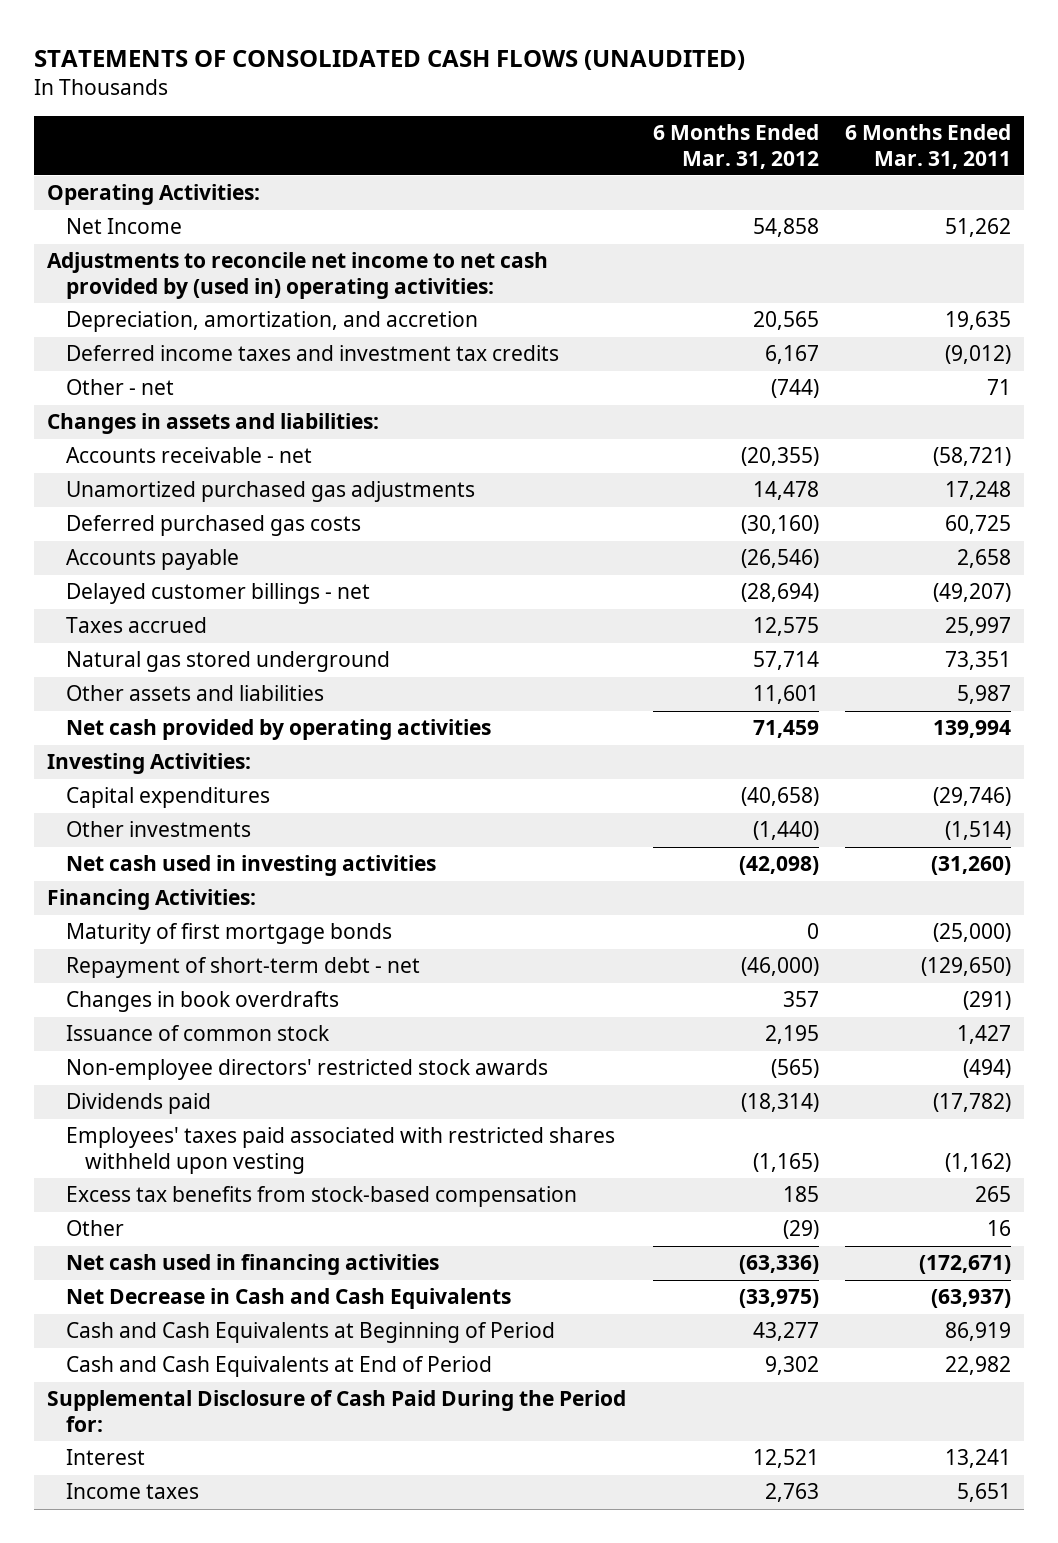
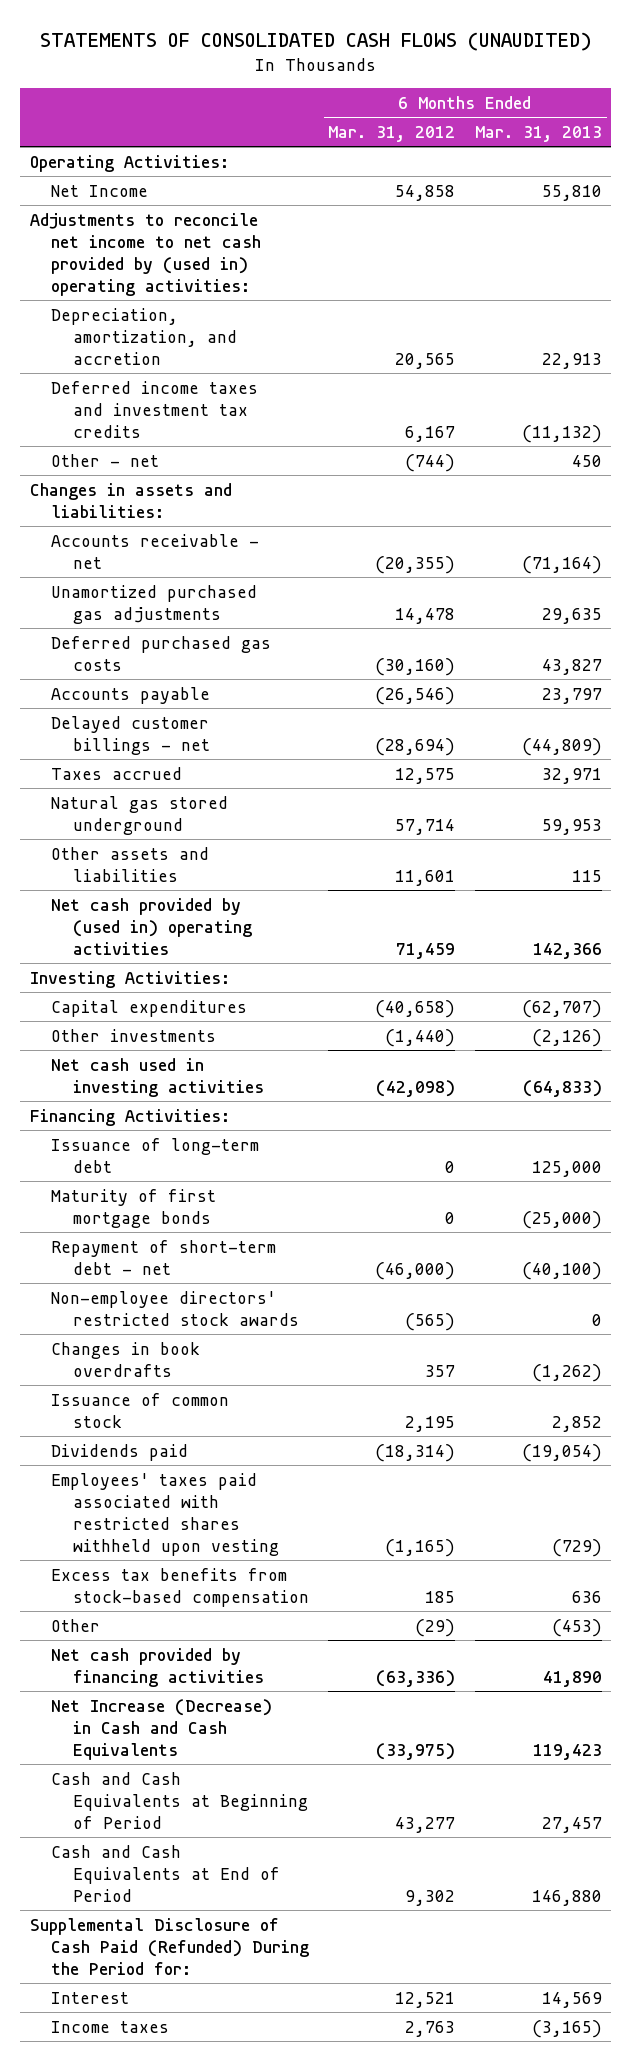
[844,123,1011,169] 6 Months Ended Mar. 31, 2011 -> none
none -> [474,125,602,142] Mar. 31, 2013
[66,719,492,741] Net cash provided by operating activities -> [51,897,252,955] Net cash provided by (used in) operating activities
none -> [51,1137,260,1173] Issuance of long-term debt
[66,1059,549,1081] Non-employee directors' restricted stock awards -> [51,1290,299,1326] Non-employee directors' restricted stock awards
[66,1254,440,1276] Net cash used in financing activities -> [51,1647,264,1687] Net cash provided by financing activities
[66,1288,512,1310] Net Decrease in Cash and Cash Equivalents -> [51,1698,273,1760] Net Increase (Decrease) in Cash and Cash Equivalents
[47,1390,627,1432] Supplemental Disclosure of Cash Paid During the Period for: -> [29,1917,310,1975] Supplemental Disclosure of Cash Paid (Refunded) During the Period for:

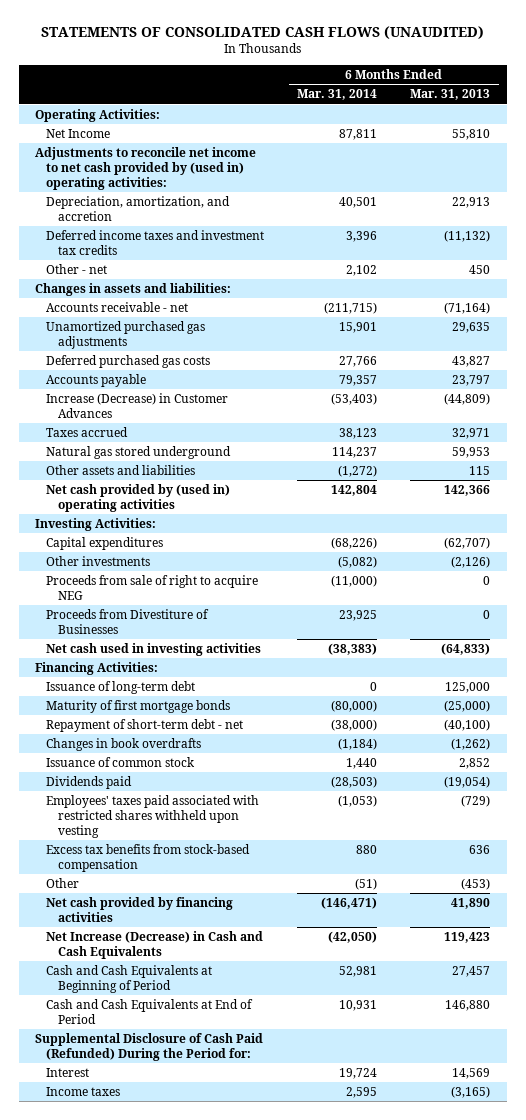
[328,125,456,142] Mar. 31, 2012 -> none
none -> [297,89,378,101] Mar. 31, 2014
[51,715,210,755] Delayed customer billings - net -> [46,392,229,418] Increase (Decrease) in Customer Advances
none -> [46,574,259,600] Proceeds from sale of right to acquire NEG
none -> [46,608,210,634] Proceeds from Divestiture of Businesses
[51,1290,299,1326] Non-employee directors' restricted stock awards -> none

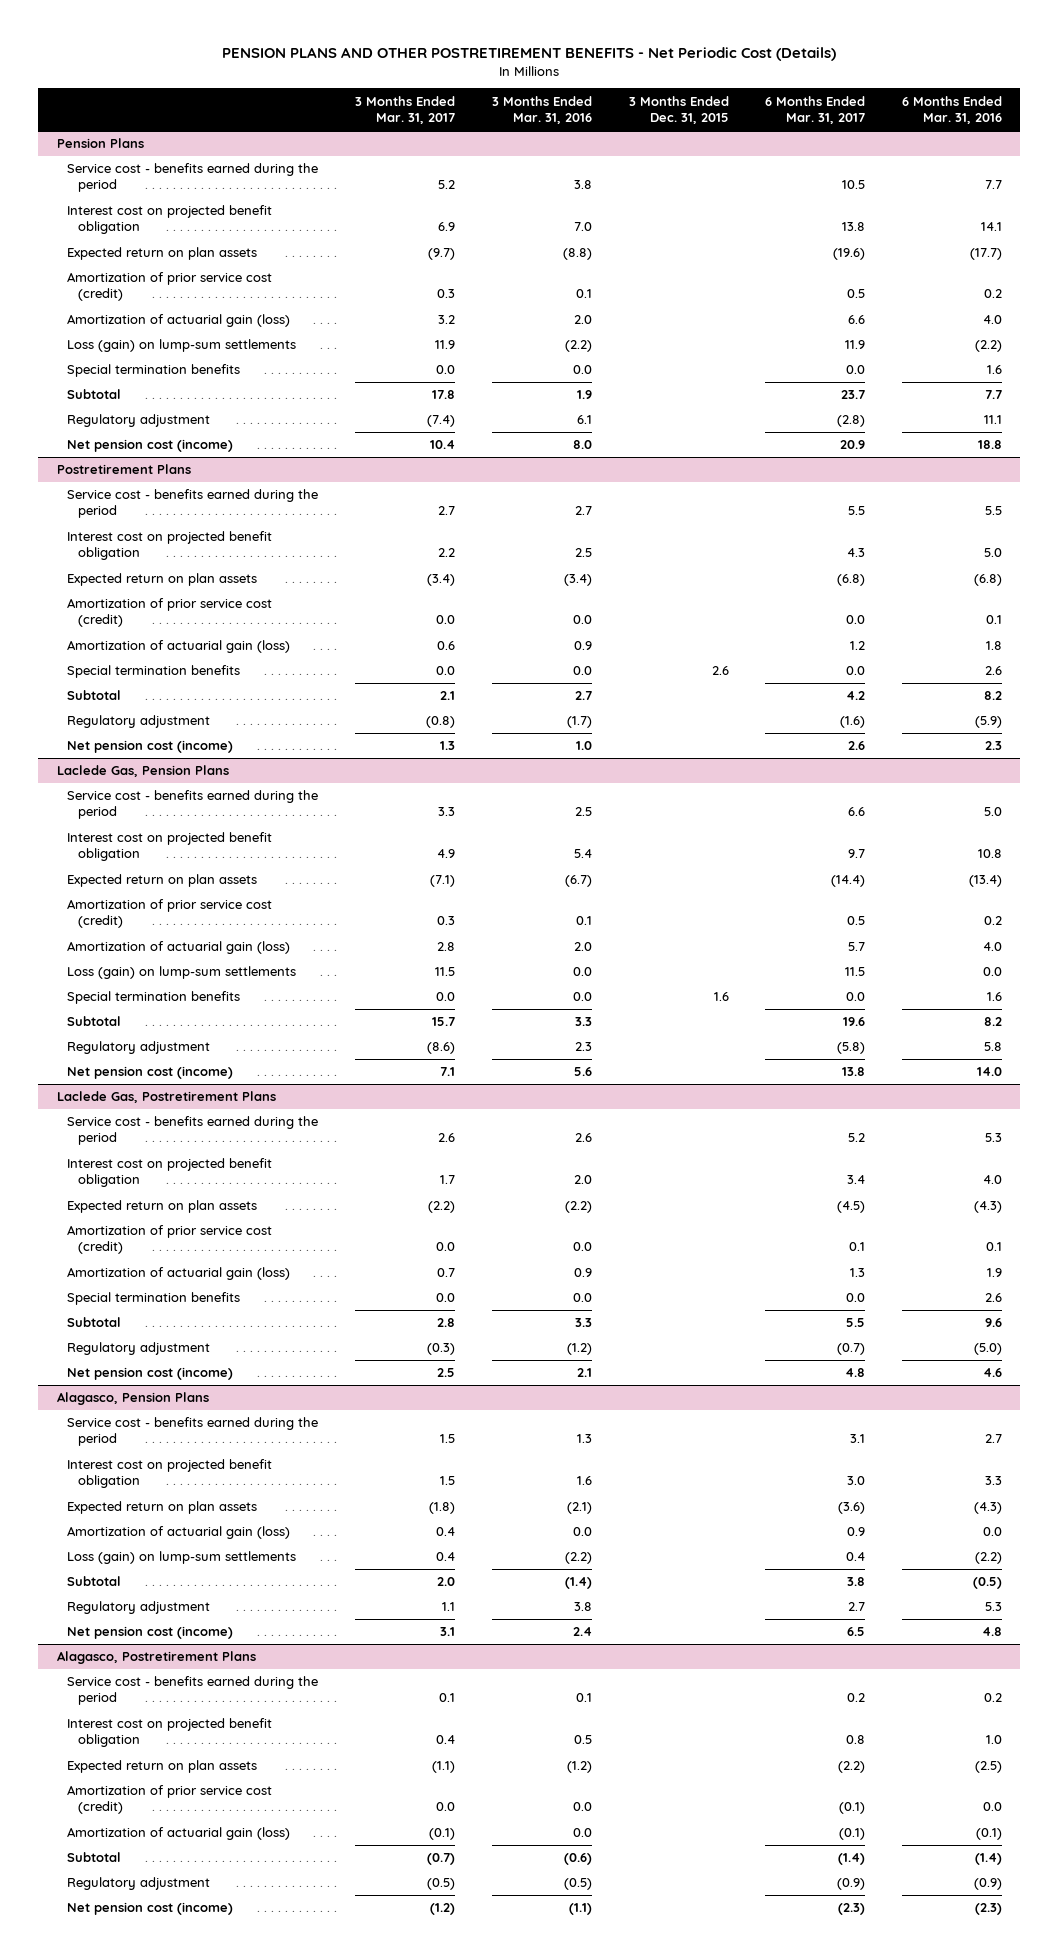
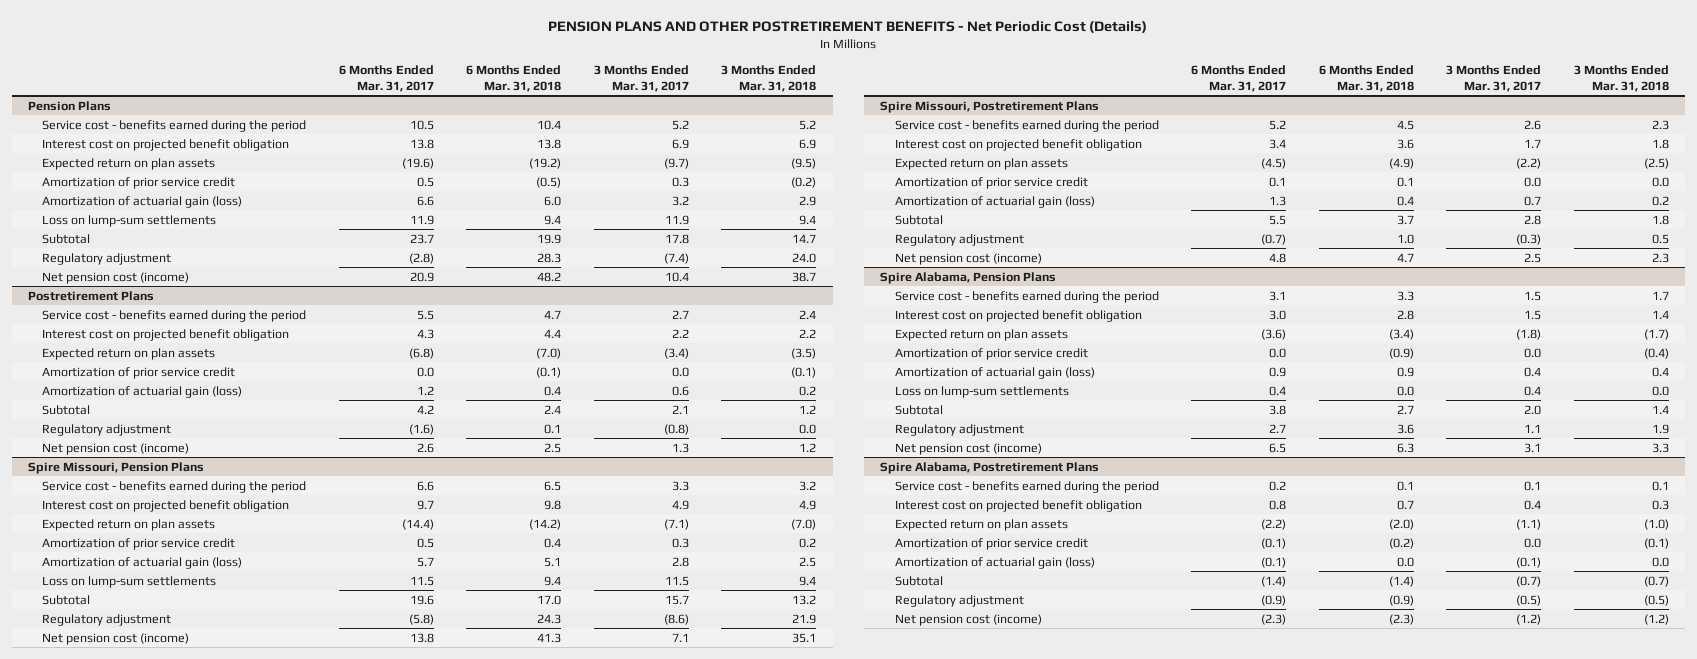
[491,95,592,124] 3 Months Ended Mar. 31, 2016 -> none
[628,95,729,124] 3 Months Ended Dec. 31, 2015 -> none
[902,95,1003,124] 6 Months Ended Mar. 31, 2016 -> none
none -> [466,64,562,92] 6 Months Ended Mar. 31, 2018
none -> [721,64,817,92] 3 Months Ended Mar. 31, 2018
[67,272,273,302] Amortization of prior service cost (credit) -> [42,176,236,189] Amortization of prior service credit
[67,364,241,378] Special termination benefits -> none
[67,339,297,353] Loss (gain) on lump-sum settlements -> [42,214,217,227] Loss on lump-sum settlements
[67,598,273,628] Amortization of prior service cost (credit) -> [42,366,236,379] Amortization of prior service credit
[67,665,241,679] Special termination benefits -> none
[56,765,229,778] Laclede Gas, Pension Plans -> none
none -> [27,461,204,474] Spire Missouri, Pension Plans
[67,899,273,929] Amortization of prior service cost (credit) -> [42,537,236,550] Amortization of prior service credit
[67,991,241,1005] Special termination benefits -> none
[67,966,297,980] Loss (gain) on lump-sum settlements -> [42,575,217,588] Loss on lump-sum settlements
[56,1091,276,1104] Laclede Gas, Postretirement Plans -> none
none -> [880,100,1100,113] Spire Missouri, Postretirement Plans
[67,1225,273,1255] Amortization of prior service cost (credit) -> [894,176,1088,189] Amortization of prior service credit
[67,1292,241,1306] Special termination benefits -> none
[56,1392,209,1406] Alagasco, Pension Plans -> none
none -> [880,271,1057,284] Spire Alabama, Pension Plans
none -> [894,347,1088,360] Amortization of prior service credit
[67,1551,297,1565] Loss (gain) on lump-sum settlements -> [894,385,1069,398] Loss on lump-sum settlements
[56,1651,256,1665] Alagasco, Postretirement Plans -> none
none -> [880,461,1100,474] Spire Alabama, Postretirement Plans
[67,1785,273,1815] Amortization of prior service cost (credit) -> [894,537,1088,550] Amortization of prior service credit

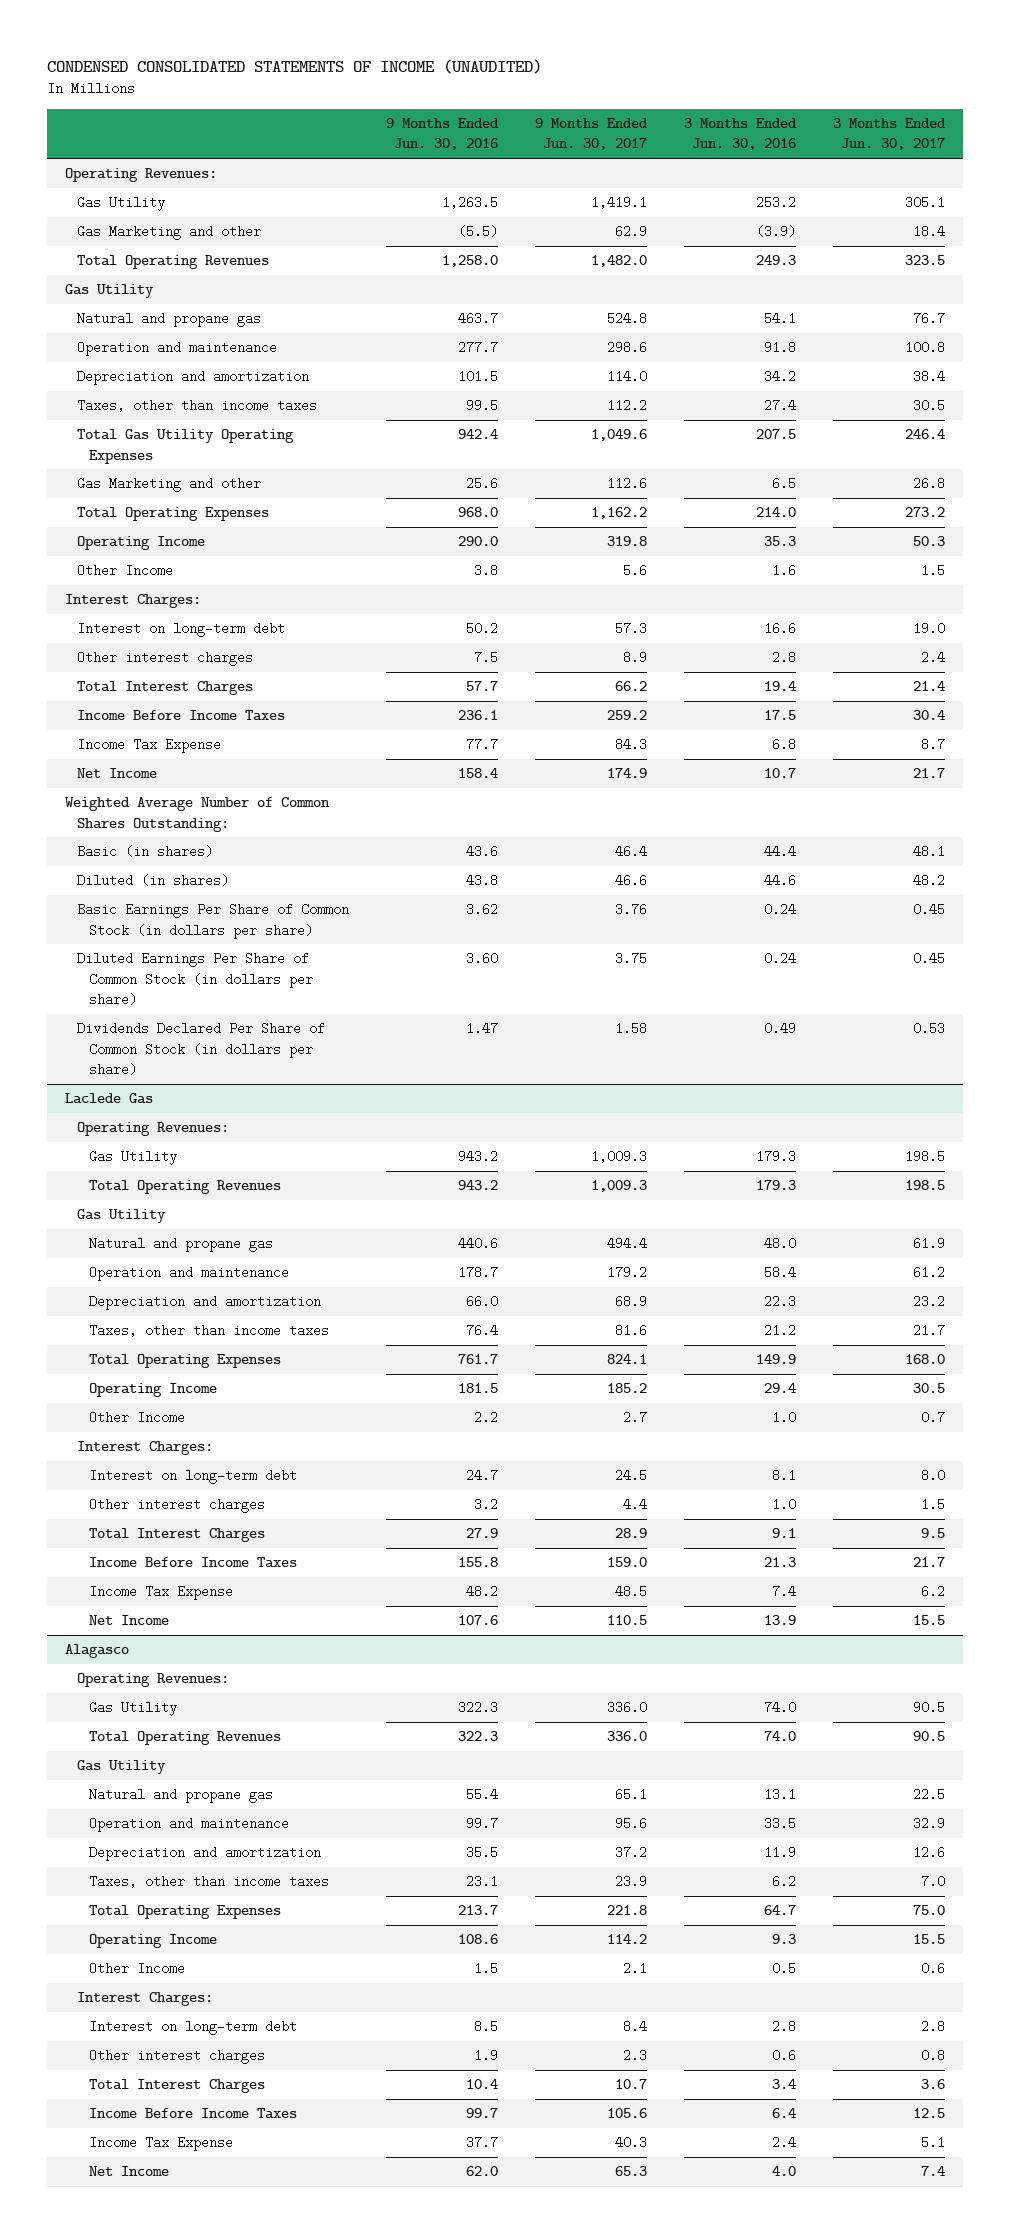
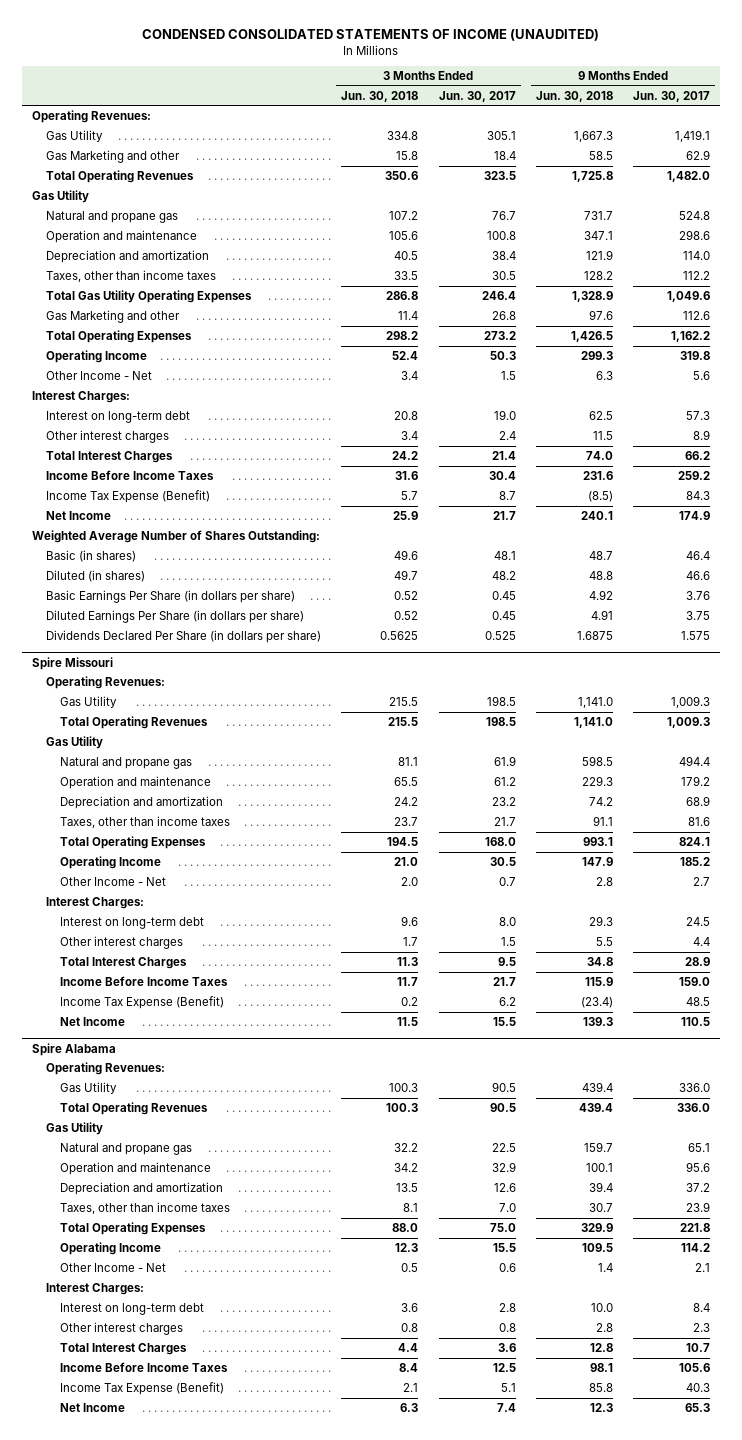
[386,118,500,151] 9 Months Ended Jun. 30, 2016 -> none
[683,118,797,151] 3 Months Ended Jun. 30, 2016 -> none
none -> [341,90,419,102] Jun. 30, 2018
none -> [535,90,613,102] Jun. 30, 2018
[77,564,174,578] Other Income -> [46,370,153,380] Other Income - Net
[77,738,222,754] Income Tax Expense -> [46,489,211,503] Income Tax Expense (Benefit)
[65,797,331,832] Weighted Average Number of Common Shares Outstanding: -> [31,529,320,543] Weighted Average Number of Shares Outstanding:
[65,1093,154,1105] Laclede Gas -> none
[77,903,350,939] Basic Earnings Per Share of Common Stock (in dollars per share) -> [46,589,296,603] Basic Earnings Per Share (in dollars per share)
[77,952,314,1006] Diluted Earnings Per Share of Common Stock (in dollars per share) -> [46,609,305,623] Diluted Earnings Per Share (in dollars per share)
[77,1022,326,1076] Dividends Declared Per Share of Common Stock (in dollars per share) -> [46,629,322,643] Dividends Declared Per Share (in dollars per share)
[614,1022,647,1036] 1.58 -> [681,630,711,640] 1.575
[912,1022,945,1036] 0.53 -> [484,630,516,640] 0.525
none -> [31,656,113,670] Spire Missouri
[89,1411,186,1425] Other Income -> [60,876,167,886] Other Income - Net
[89,1585,234,1601] Income Tax Expense -> [60,995,225,1009] Income Tax Expense (Benefit)
[65,1644,130,1659] Alagasco -> none
none -> [31,1042,116,1056] Spire Alabama
[89,1962,186,1976] Other Income -> [60,1262,167,1272] Other Income - Net
[89,2136,234,2152] Income Tax Expense -> [60,1381,225,1395] Income Tax Expense (Benefit)

